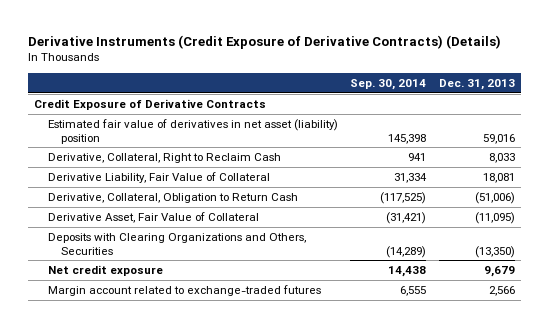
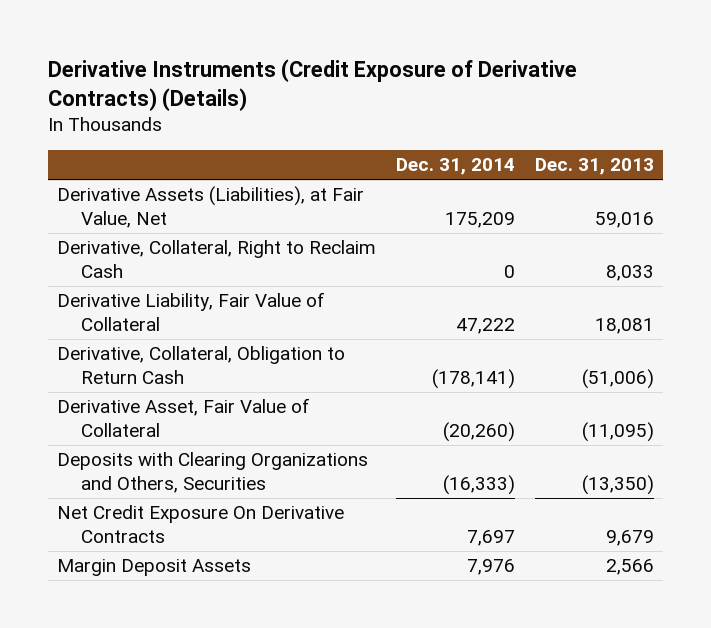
[350,78,427,90] Sep. 30, 2014 -> none
none -> [395,158,515,176] Dec. 31, 2014
[34,99,267,111] Credit Exposure of Derivative Contracts -> none
[47,119,338,144] Estimated fair value of derivatives in net asset (liability) position -> [57,186,365,229] Derivative Assets (Liabilities), at Fair Value, Net
[47,265,163,277] Net credit exposure -> [57,505,345,544] Net Credit Exposure On Derivative Contracts
[47,285,321,297] Margin account related to exchange-traded futures -> [57,559,252,577] Margin Deposit Assets

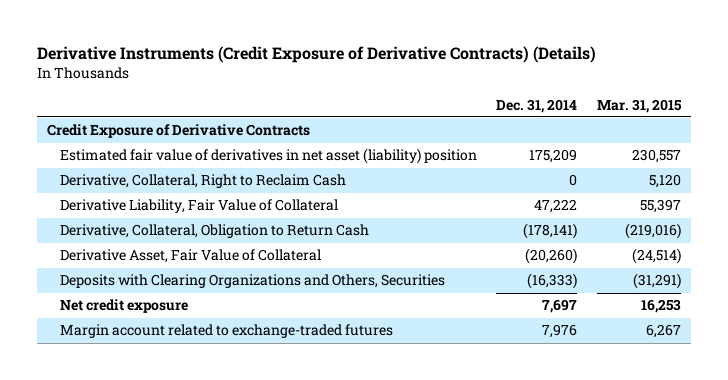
[534,158,654,176] Dec. 31, 2013 -> none
none -> [596,98,682,113] Mar. 31, 2015
none -> [47,124,311,139] Credit Exposure of Derivative Contracts
[57,186,365,229] Derivative Assets (Liabilities), at Fair Value, Net -> [59,148,477,165] Estimated fair value of derivatives in net asset (liability) position
[57,505,345,544] Net Credit Exposure On Derivative Contracts -> [59,299,188,314] Net credit exposure
[57,559,252,577] Margin Deposit Assets -> [59,324,393,339] Margin account related to exchange-traded futures

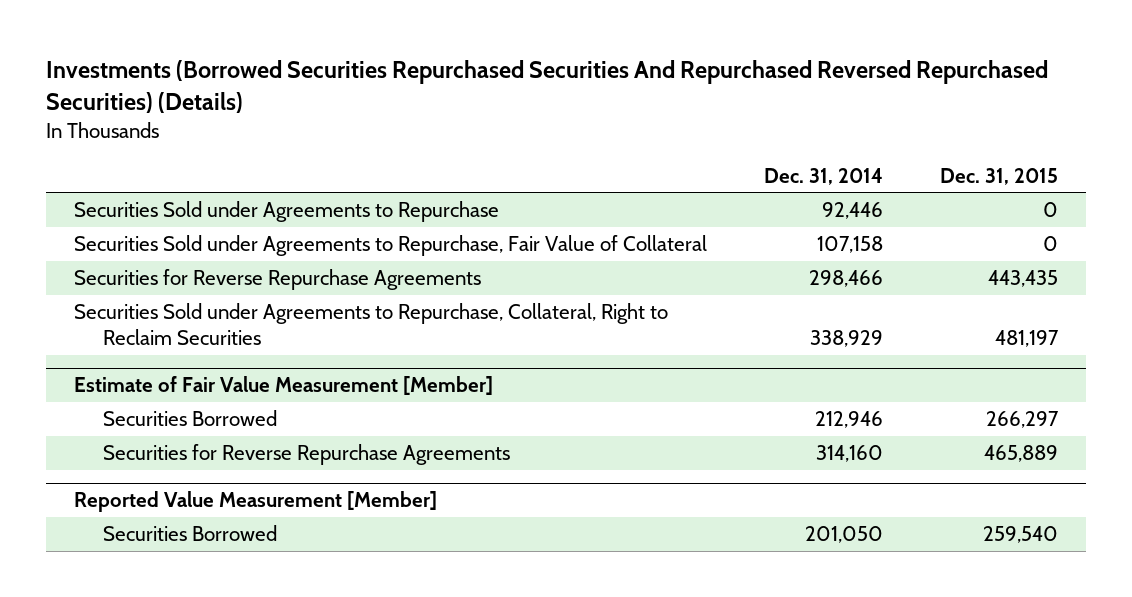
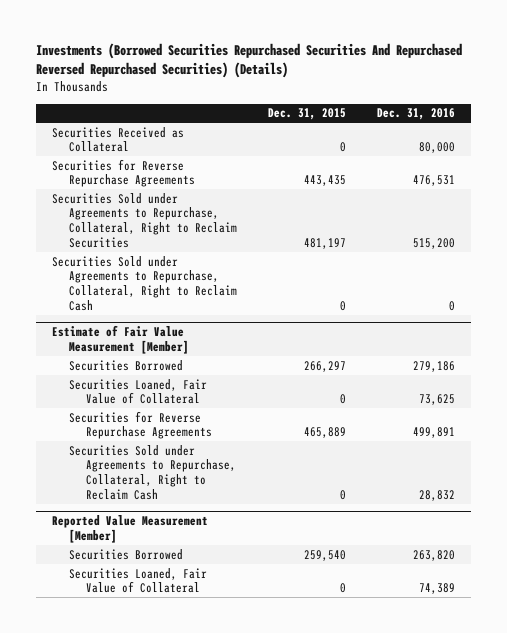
[763,167,883,185] Dec. 31, 2014 -> none
none -> [377,108,456,121] Dec. 31, 2016
[74,201,500,223] Securities Sold under Agreements to Repurchase -> none
[74,235,708,257] Securities Sold under Agreements to Repurchase, Fair Value of Collateral -> none
none -> [51,126,184,153] Securities Received as Collateral
none -> [51,255,238,312] Securities Sold under Agreements to Repurchase, Collateral, Right to Reclaim Cash
none -> [69,378,208,405] Securities Loaned, Fair Value of Collateral
none -> [69,444,237,501] Securities Sold under Agreements to Repurchase, Collateral, Right to Reclaim Cash
none -> [69,567,208,594] Securities Loaned, Fair Value of Collateral

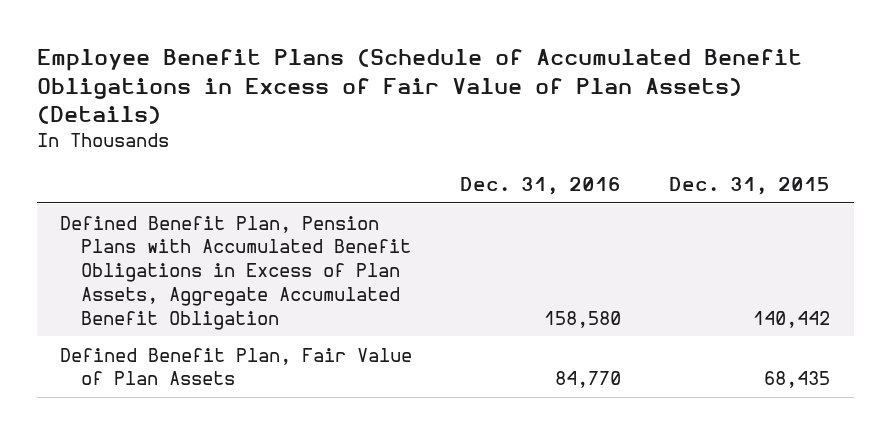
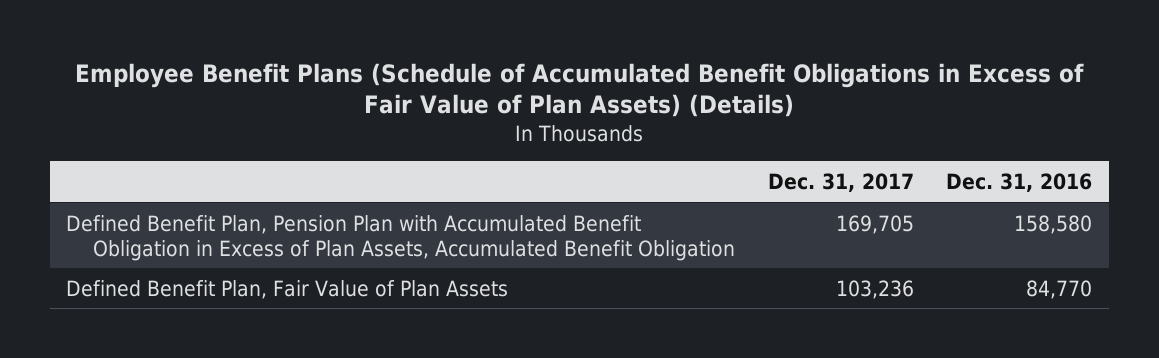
[669,177,831,196] Dec. 31, 2015 -> none
none -> [767,172,914,192] Dec. 31, 2017
[60,215,412,330] Defined Benefit Plan, Pension Plans with Accumulated Benefit Obligations in Excess of Plan Assets, Aggregate Accumulated Benefit Obligation -> [66,214,736,261] Defined Benefit Plan, Pension Plan with Accumulated Benefit Obligation in Excess of Plan Assets, Accumulated Benefit Obligation

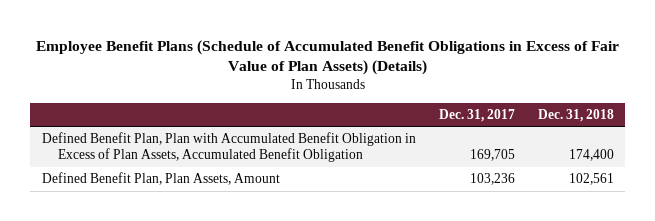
[946,172,1093,192] Dec. 31, 2016 -> none
none -> [537,108,614,122] Dec. 31, 2018
[66,214,736,261] Defined Benefit Plan, Pension Plan with Accumulated Benefit Obligation in Excess of Plan Assets, Accumulated Benefit Obligation -> [41,132,416,163] Defined Benefit Plan, Plan with Accumulated Benefit Obligation in Excess of Plan Assets, Accumulated Benefit Obligation
[66,279,509,299] Defined Benefit Plan, Fair Value of Plan Assets -> [41,172,280,186] Defined Benefit Plan, Plan Assets, Amount

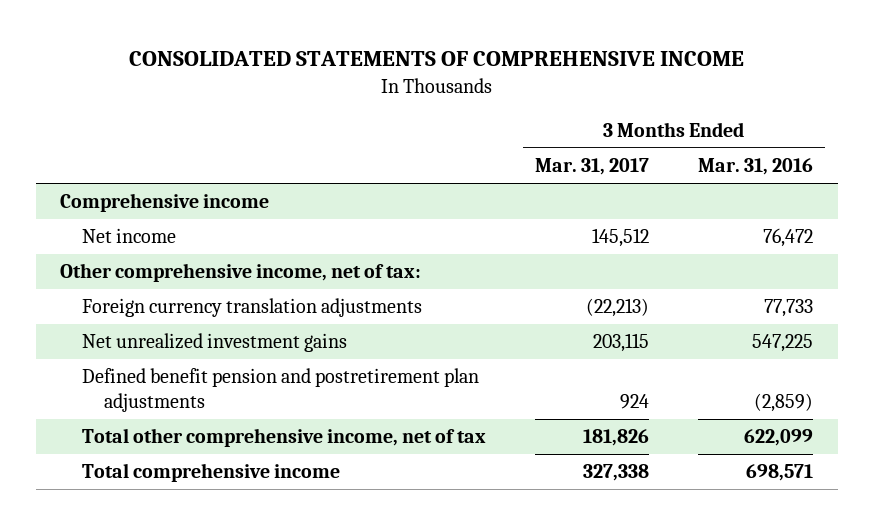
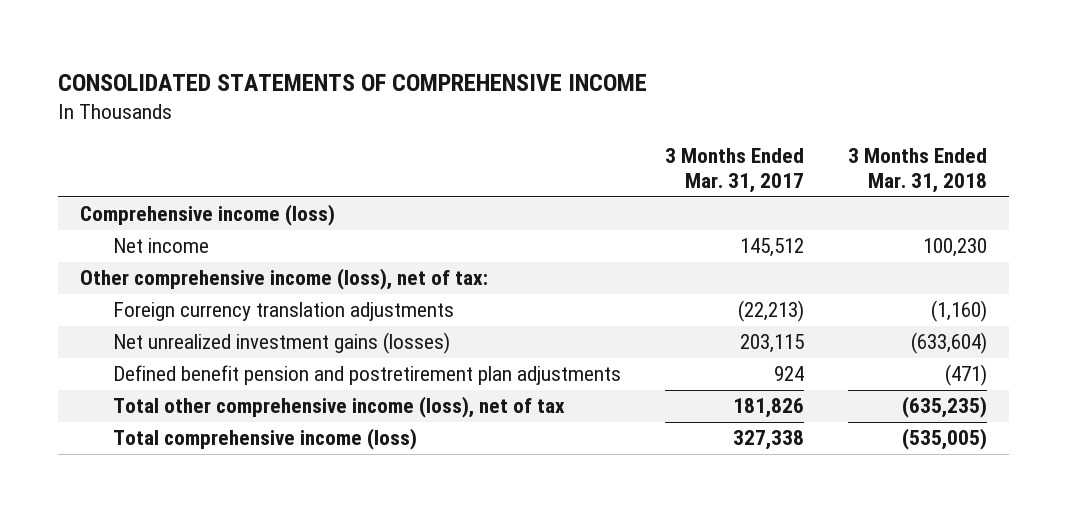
[698,158,814,176] Mar. 31, 2016 -> none
none -> [848,147,988,194] 3 Months Ended Mar. 31, 2018
[60,193,270,213] Comprehensive income -> [80,204,336,227] Comprehensive income (loss)
[60,263,422,283] Other comprehensive income, net of tax: -> [80,268,489,291] Other comprehensive income (loss), net of tax:
[82,333,348,353] Net unrealized investment gains -> [113,332,451,355] Net unrealized investment gains (losses)
[82,428,487,448] Total other comprehensive income, net of tax -> [113,396,566,419] Total other comprehensive income (loss), net of tax
[82,463,341,483] Total comprehensive income -> [113,428,418,451] Total comprehensive income (loss)

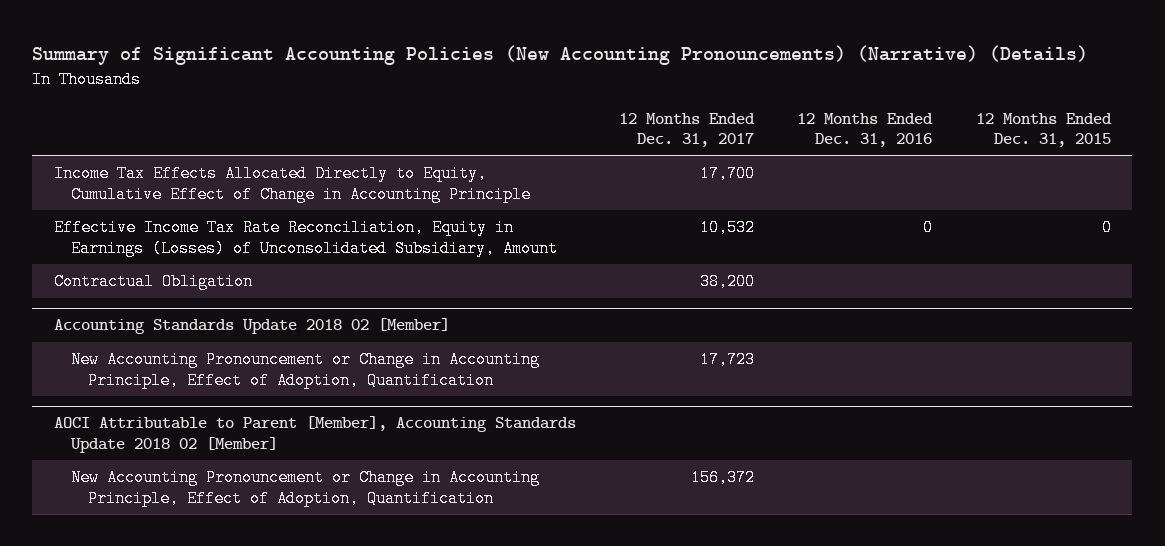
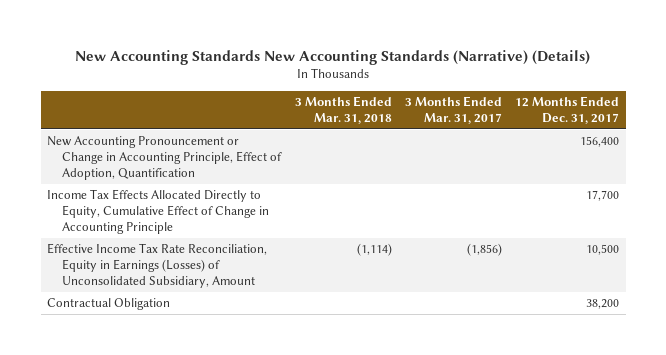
[32,44,1089,65] Summary of Significant Accounting Policies (New Accounting Pronouncements) (Narrative) (Details) -> [75,49,591,65] New Accounting Standards New Accounting Standards (Narrative) (Details)
[797,112,934,148] 12 Months Ended Dec. 31, 2016 -> none
[975,112,1112,148] 12 Months Ended Dec. 31, 2015 -> none
none -> [294,96,392,124] 3 Months Ended Mar. 31, 2018
none -> [404,96,502,124] 3 Months Ended Mar. 31, 2017
none -> [47,136,283,180] New Accounting Pronouncement or Change in Accounting Principle, Effect of Adoption, Quantification
[700,219,756,237] 10,532 -> [586,244,620,256] 10,500
[53,318,450,335] Accounting Standards Update 2018 02 [Member] -> none
[70,351,540,389] New Accounting Pronouncement or Change in Accounting Principle, Effect of Adoption, Quantification -> none
[53,416,576,453] AOCI Attributable to Parent [Member], Accounting Standards Update 2018 02 [Member] -> none
[70,469,540,507] New Accounting Pronouncement or Change in Accounting Principle, Effect of Adoption, Quantification -> none

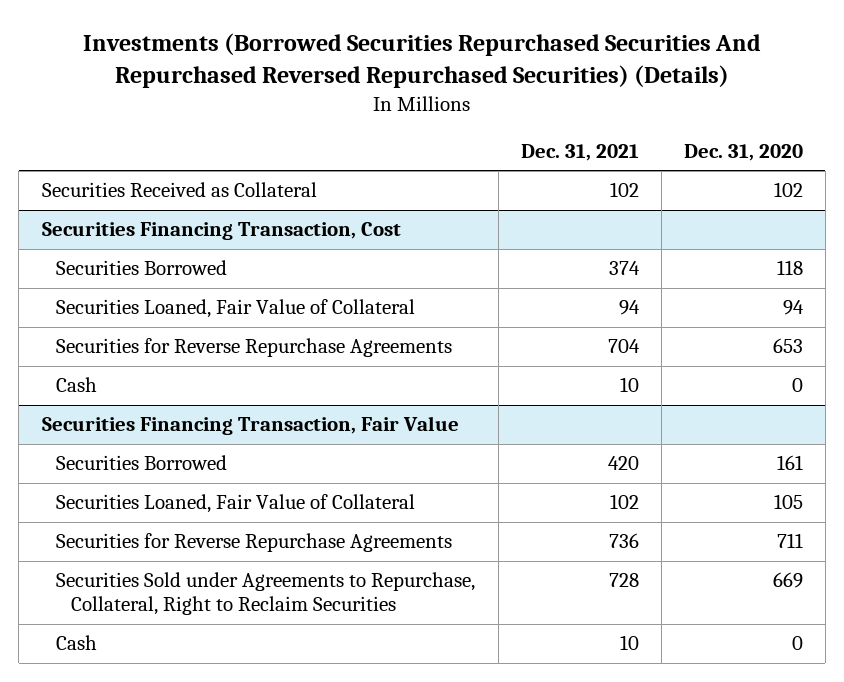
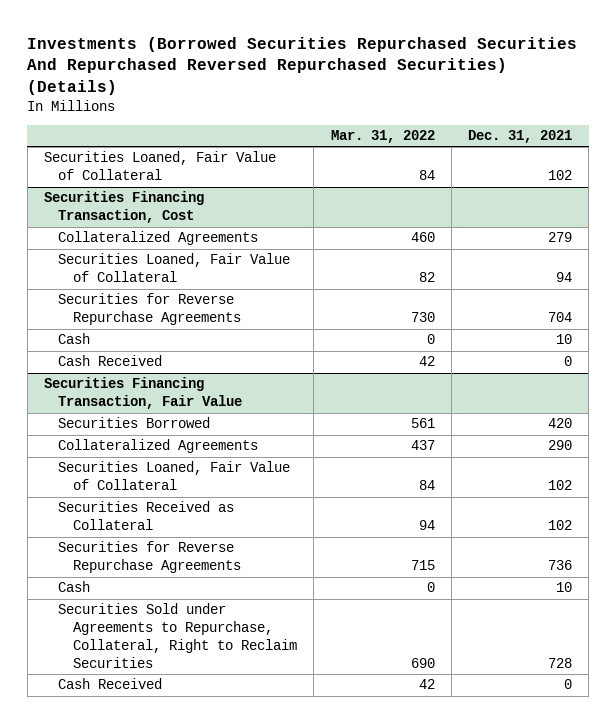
[683,143,803,161] Dec. 31, 2020 -> none
none -> [330,130,435,144] Mar. 31, 2022
[41,182,317,198] Securities Received as Collateral -> none
none -> [43,151,276,181] Securities Loaned, Fair Value of Collateral
[56,260,228,276] Securities Borrowed -> none
none -> [58,231,259,246] Collateralized Agreements
none -> [58,355,163,367] Cash Received
none -> [58,439,259,454] Collateralized Agreements
none -> [58,501,235,531] Securities Received as Collateral
[56,572,476,616] Securities Sold under Agreements to Repurchase, Collateral, Right to Reclaim Securities -> [58,603,297,668] Securities Sold under Agreements to Repurchase, Collateral, Right to Reclaim Securities
none -> [58,678,163,690] Cash Received

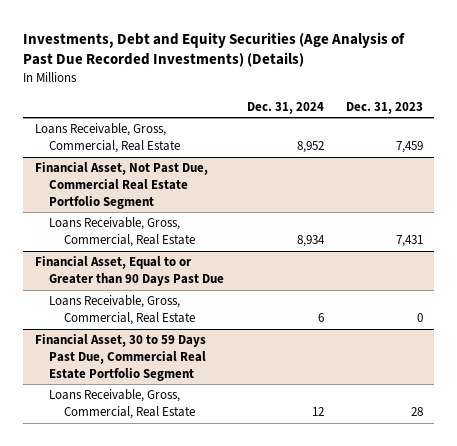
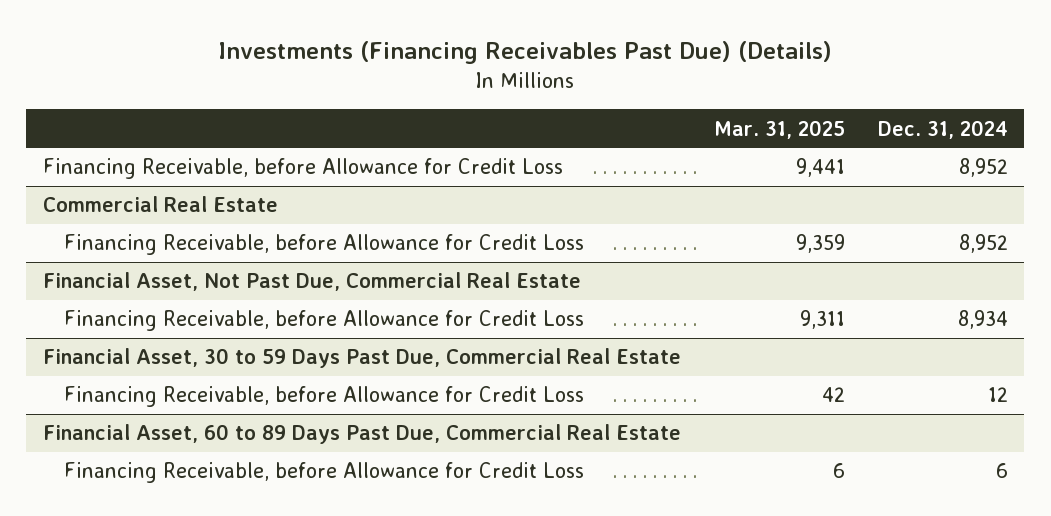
[23,31,406,68] Investments, Debt and Equity Securities (Age Analysis of Past Due Recorded Investments) (Details) -> [218,41,833,65] Investments (Financing Receivables Past Due) (Details)
[345,101,423,114] Dec. 31, 2023 -> none
none -> [713,119,845,139] Mar. 31, 2025
[34,256,225,286] Financial Asset, Equal to or Greater than 90 Days Past Due -> none
[49,295,195,325] Loans Receivable, Gross, Commercial, Real Estate -> none
[34,123,181,153] Loans Receivable, Gross, Commercial, Real Estate -> [42,158,563,180] Financing Receivable, before Allowance for Credit Loss
none -> [42,196,278,213] Commercial Real Estate
none -> [63,234,584,256] Financing Receivable, before Allowance for Credit Loss
[34,162,208,209] Financial Asset, Not Past Due, Commercial Real Estate Portfolio Segment -> [42,272,581,292] Financial Asset, Not Past Due, Commercial Real Estate
[49,217,195,247] Loans Receivable, Gross, Commercial, Real Estate -> [63,310,584,332] Financing Receivable, before Allowance for Credit Loss
[34,334,207,381] Financial Asset, 30 to 59 Days Past Due, Commercial Real Estate Portfolio Segment -> [42,348,681,369] Financial Asset, 30 to 59 Days Past Due, Commercial Real Estate
[49,389,195,419] Loans Receivable, Gross, Commercial, Real Estate -> [63,386,584,408] Financing Receivable, before Allowance for Credit Loss
none -> [42,424,681,445] Financial Asset, 60 to 89 Days Past Due, Commercial Real Estate
none -> [63,462,584,484] Financing Receivable, before Allowance for Credit Loss

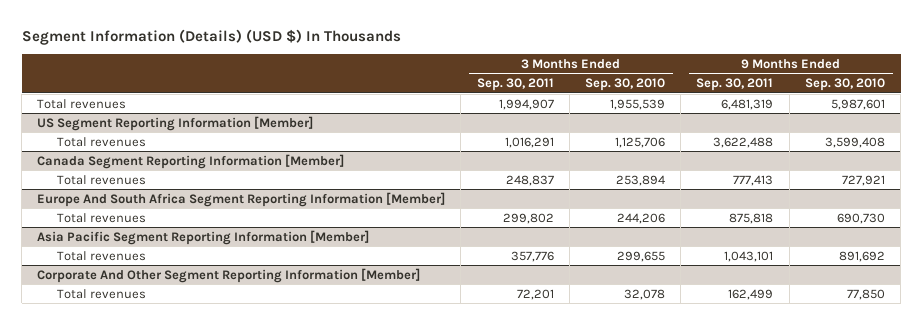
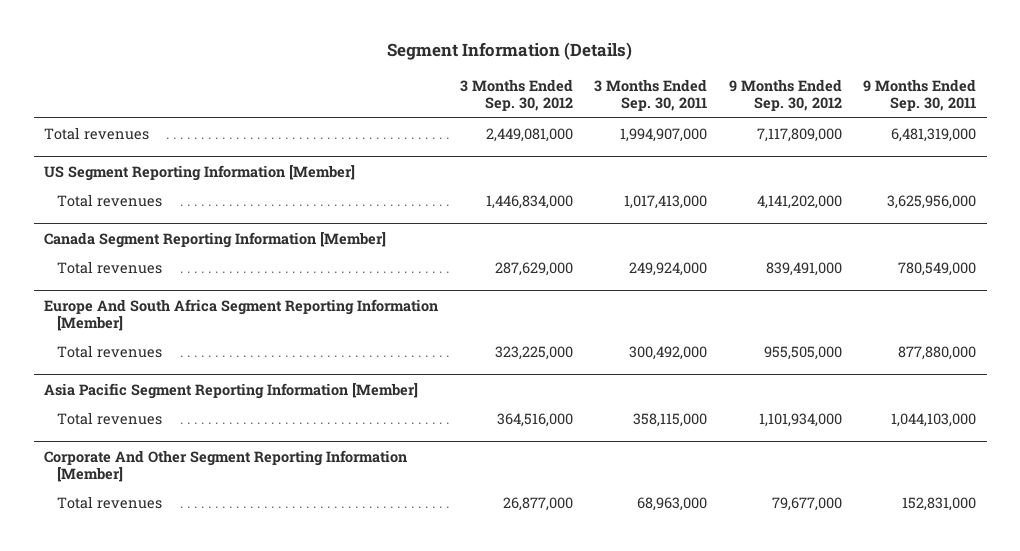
[21,29,401,46] Segment Information (Details) (USD $) In Thousands -> [387,42,633,61] Segment Information (Details)
[585,78,666,92] Sep. 30, 2010 -> none
[804,78,885,92] Sep. 30, 2010 -> none
none -> [459,79,573,112] 3 Months Ended Sep. 30, 2012
none -> [728,79,842,112] 9 Months Ended Sep. 30, 2012
[498,98,554,110] 1,994,907 -> [620,127,708,142] 1,994,907,000
[721,98,774,110] 6,481,319 -> [890,127,976,142] 6,481,319,000
[504,136,554,148] 1,016,291 -> [624,194,708,209] 1,017,413,000
[713,136,774,148] 3,622,488 -> [886,194,976,209] 3,625,956,000
[505,174,554,186] 248,837 -> [629,261,708,276] 249,924,000
[733,174,774,186] 777,413 -> [897,261,976,276] 780,549,000
[502,212,554,224] 299,802 -> [629,345,708,360] 300,492,000
[729,212,774,224] 875,818 -> [897,345,976,360] 877,880,000
[510,250,554,262] 357,776 -> [633,412,708,427] 358,115,000
[724,250,774,262] 1,043,101 -> [890,412,976,427] 1,044,103,000
[516,288,554,300] 72,201 -> [637,496,708,511] 68,963,000
[728,288,774,300] 162,499 -> [901,496,976,511] 152,831,000

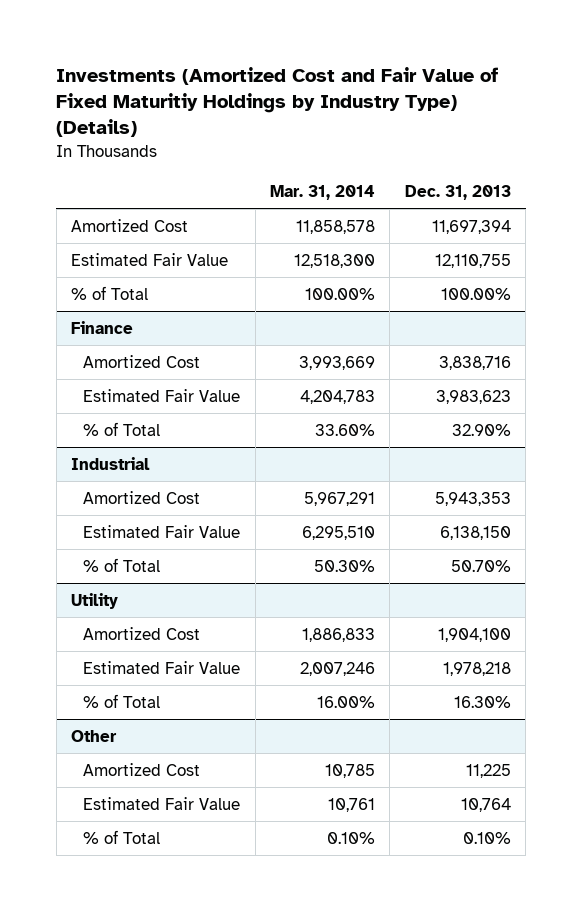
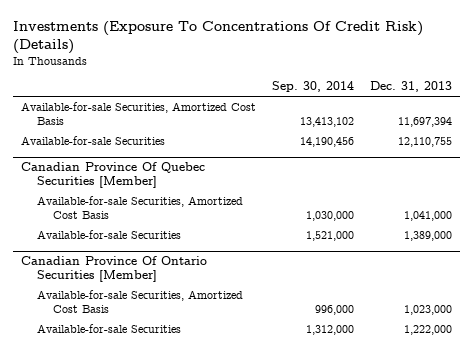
[56,67,499,138] Investments (Amortized Cost and Fair Value of Fixed Maturitiy Holdings by Industry Type) (Details) -> [12,21,423,55] Investments (Exposure To Concentrations Of Credit Risk) (Details)
[270,184,376,200] Mar. 31, 2014 -> none
none -> [272,81,355,93] Sep. 30, 2014
[70,285,148,300] % of Total -> none
[70,320,133,334] Finance -> none
[83,388,241,402] Estimated Fair Value -> none
[83,421,161,436] % of Total -> none
[70,456,150,470] Industrial -> none
[83,524,241,538] Estimated Fair Value -> none
[83,557,161,572] % of Total -> none
[70,592,118,609] Utility -> none
[83,626,201,640] Amortized Cost -> none
[83,660,241,674] Estimated Fair Value -> none
[83,693,161,708] % of Total -> none
[70,729,117,742] Other -> none
[83,762,201,776] Amortized Cost -> none
[83,796,241,810] Estimated Fair Value -> none
[83,829,161,844] % of Total -> none
[70,218,188,232] Amortized Cost -> [21,101,257,125] Available-for-sale Securities, Amortized Cost Basis
[70,252,228,266] Estimated Fair Value -> [21,135,166,145] Available-for-sale Securities
none -> [21,161,206,189] Canadian Province Of Quebec Securities [Member]
[83,354,201,368] Amortized Cost -> [36,195,243,219] Available-for-sale Securities, Amortized Cost Basis
[438,355,511,370] 3,838,716 -> [404,210,453,221] 1,041,000
none -> [36,229,181,239] Available-for-sale Securities
none -> [21,255,208,283] Canadian Province Of Ontario Securities [Member]
[83,490,201,504] Amortized Cost -> [36,289,243,313] Available-for-sale Securities, Amortized Cost Basis
[434,491,511,506] 5,943,353 -> [404,304,453,315] 1,023,000
none -> [36,323,181,333] Available-for-sale Securities

